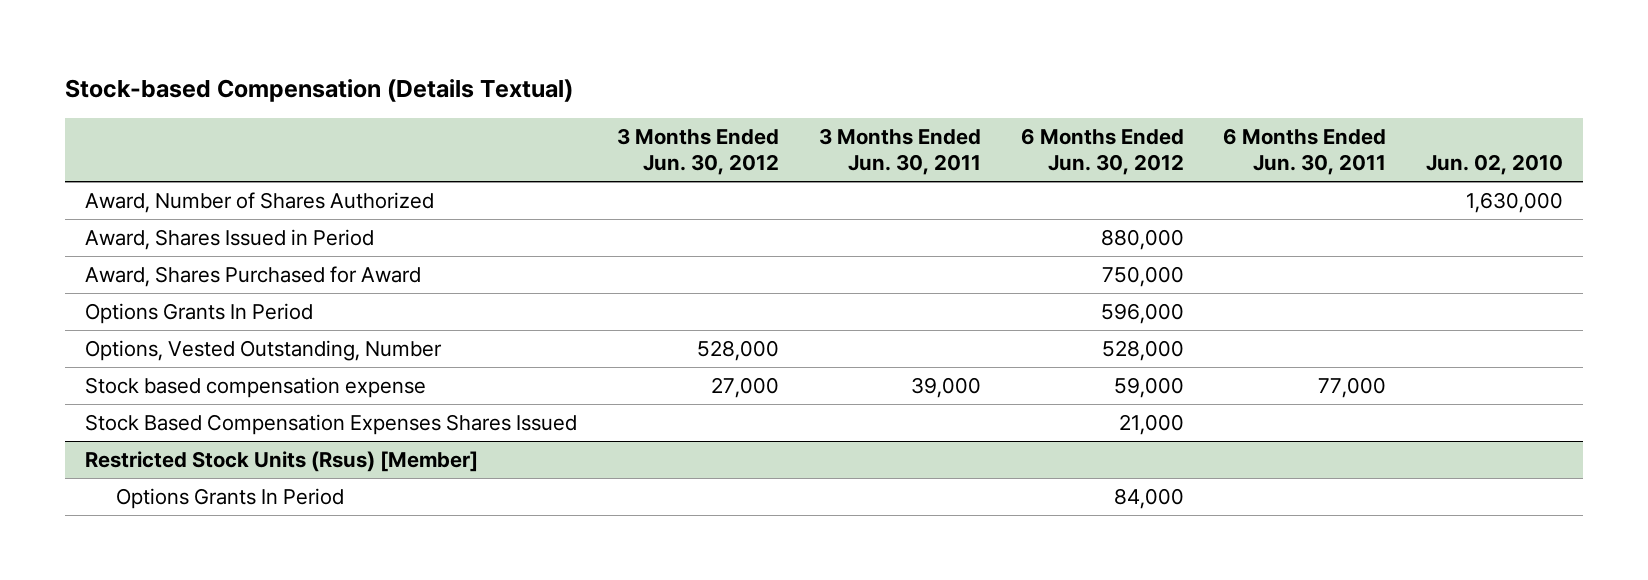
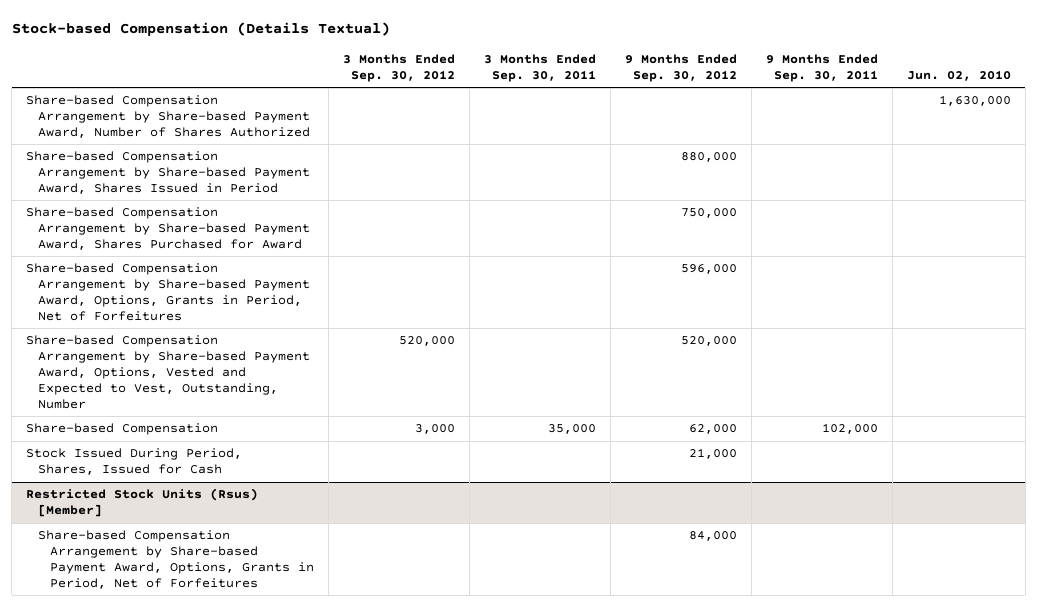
[616,127,779,176] 3 Months Ended Jun. 30, 2012 -> none
[818,127,981,176] 3 Months Ended Jun. 30, 2011 -> none
[1020,127,1184,176] 6 Months Ended Jun. 30, 2012 -> none
[1223,127,1387,176] 6 Months Ended Jun. 30, 2011 -> none
none -> [342,53,455,82] 3 Months Ended Sep. 30, 2012
none -> [483,53,596,82] 3 Months Ended Sep. 30, 2011
none -> [624,53,737,82] 9 Months Ended Sep. 30, 2012
none -> [765,53,878,82] 9 Months Ended Sep. 30, 2011
[84,191,434,213] Award, Number of Shares Authorized -> [26,95,311,139] Share-based Compensation Arrangement by Share-based Payment Award, Number of Shares Authorized
[84,228,374,250] Award, Shares Issued in Period -> [26,151,311,195] Share-based Compensation Arrangement by Share-based Payment Award, Shares Issued in Period
[84,265,421,287] Award, Shares Purchased for Award -> [26,207,311,251] Share-based Compensation Arrangement by Share-based Payment Award, Shares Purchased for Award
[84,302,313,324] Options Grants In Period -> [26,263,311,321] Share-based Compensation Arrangement by Share-based Payment Award, Options, Grants in Period, Net of Forfeitures
[84,339,442,361] Options, Vested Outstanding, Number -> [26,335,311,409] Share-based Compensation Arrangement by Share-based Payment Award, Options, Vested and Expected to Vest, Outstanding, Number
[84,376,426,398] Stock based compensation expense -> [26,423,219,436] Share-based Compensation
[84,413,577,435] Stock Based Compensation Expenses Shares Issued -> [26,448,243,476] Stock Issued During Period, Shares, Issued for Cash
[116,487,345,509] Options Grants In Period -> [38,530,314,589] Share-based Compensation Arrangement by Share-based Payment Award, Options, Grants in Period, Net of Forfeitures

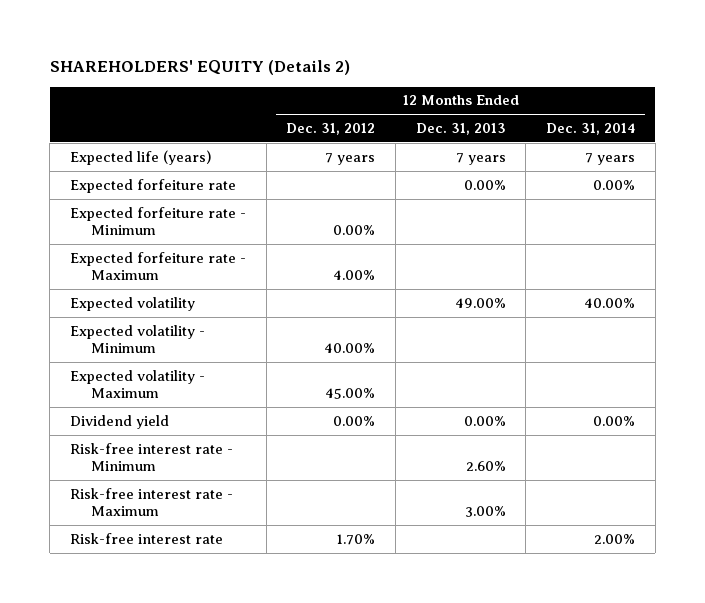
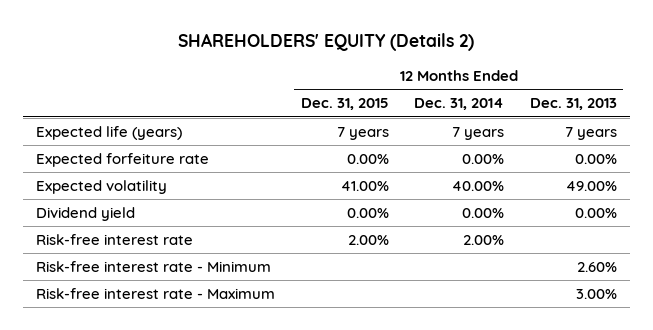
[286,122,376,135] Dec. 31, 2012 -> none
none -> [300,98,389,111] Dec. 31, 2015
[69,206,246,235] Expected forfeiture rate - Minimum -> none
[69,251,246,280] Expected forfeiture rate - Maximum -> none
[69,324,205,353] Expected volatility - Minimum -> none
[69,369,205,398] Expected volatility - Maximum -> none
[69,532,223,544] Risk-free interest rate -> [35,234,193,246] Risk-free interest rate

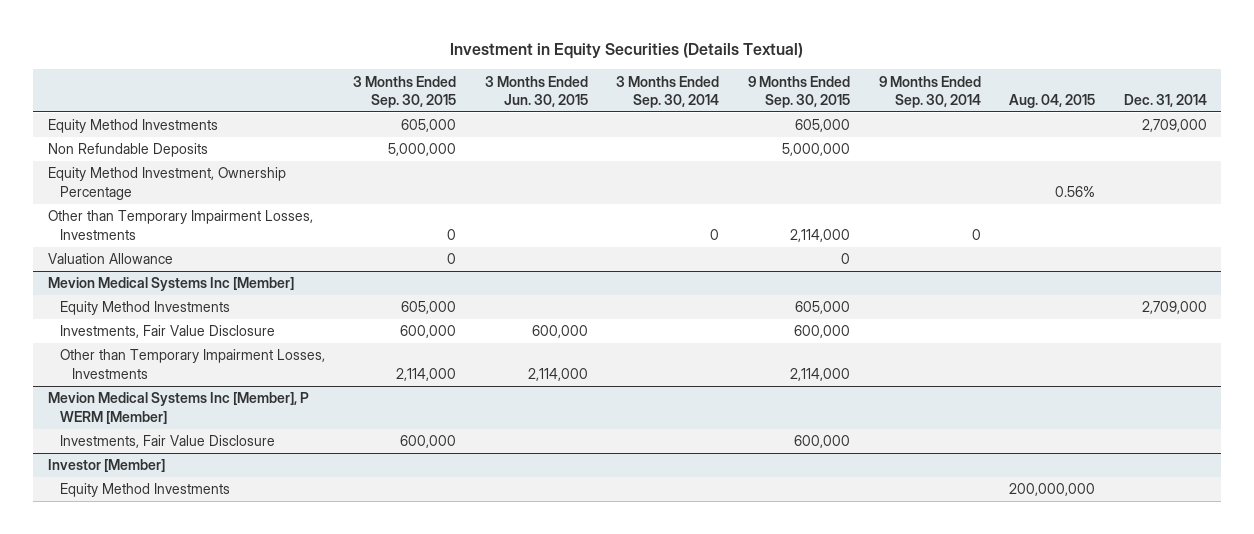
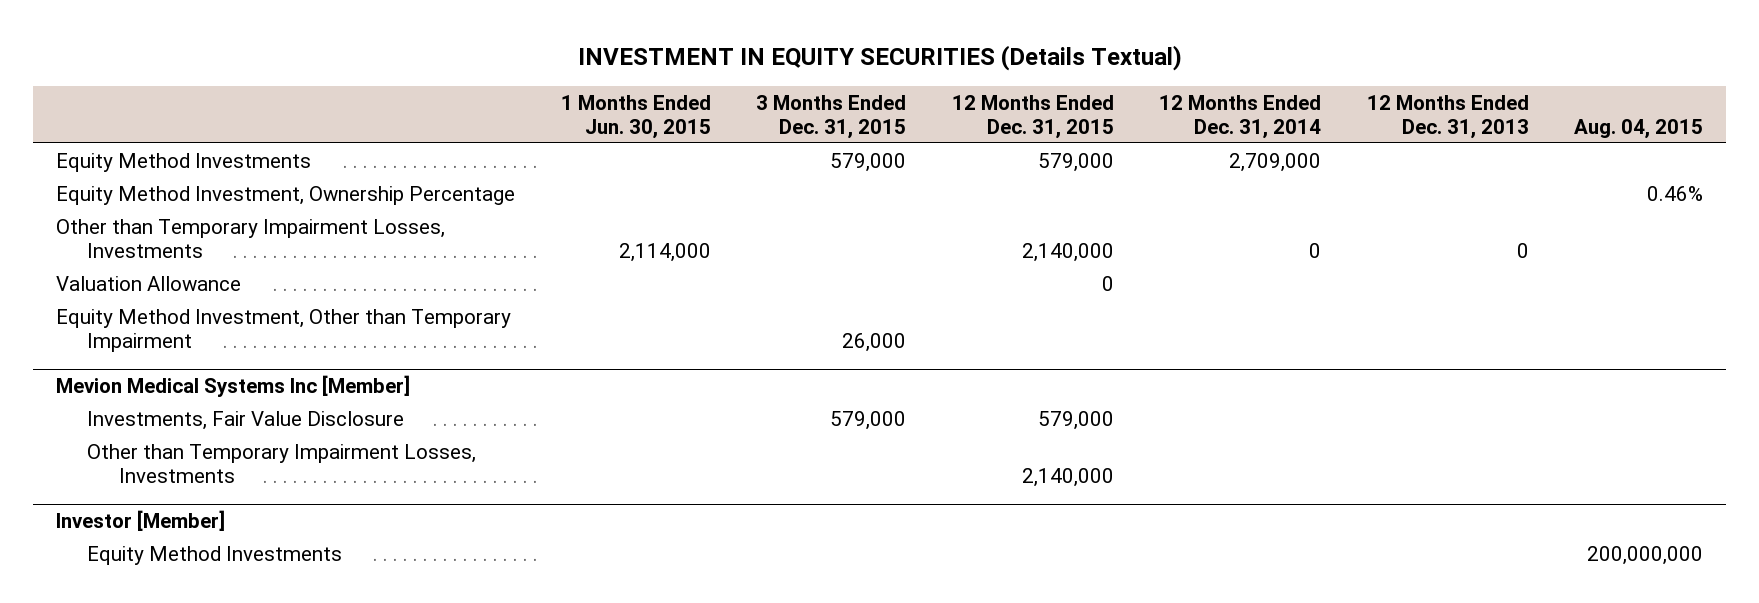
[450,43,804,60] Investment in Equity Securities (Details Textual) -> [577,45,1182,72] INVESTMENT IN EQUITY SECURITIES (Details Textual)
[353,75,457,108] 3 Months Ended Sep. 30, 2015 -> none
[484,75,588,107] 3 Months Ended Jun. 30, 2015 -> none
[616,75,720,108] 3 Months Ended Sep. 30, 2014 -> none
[748,75,851,108] 9 Months Ended Sep. 30, 2015 -> none
[878,75,981,108] 9 Months Ended Sep. 30, 2014 -> none
[1123,93,1207,107] Dec. 31, 2014 -> none
none -> [560,94,711,139] 1 Months Ended Jun. 30, 2015
none -> [756,94,907,139] 3 Months Ended Dec. 31, 2015
none -> [951,94,1114,139] 12 Months Ended Dec. 31, 2015
none -> [1159,94,1322,139] 12 Months Ended Dec. 31, 2014
none -> [1366,94,1529,139] 12 Months Ended Dec. 31, 2013
[47,143,208,158] Non Refundable Deposits -> none
[1055,185,1096,197] 0.56% -> [1647,185,1704,201] 0.46%
none -> [55,308,511,352] Equity Method Investment, Other than Temporary Impairment
[59,301,230,316] Equity Method Investments -> none
[47,392,309,424] Mevion Medical Systems Inc [Member], P WERM [Member] -> none
[59,435,275,449] Investments, Fair Value Disclosure -> none

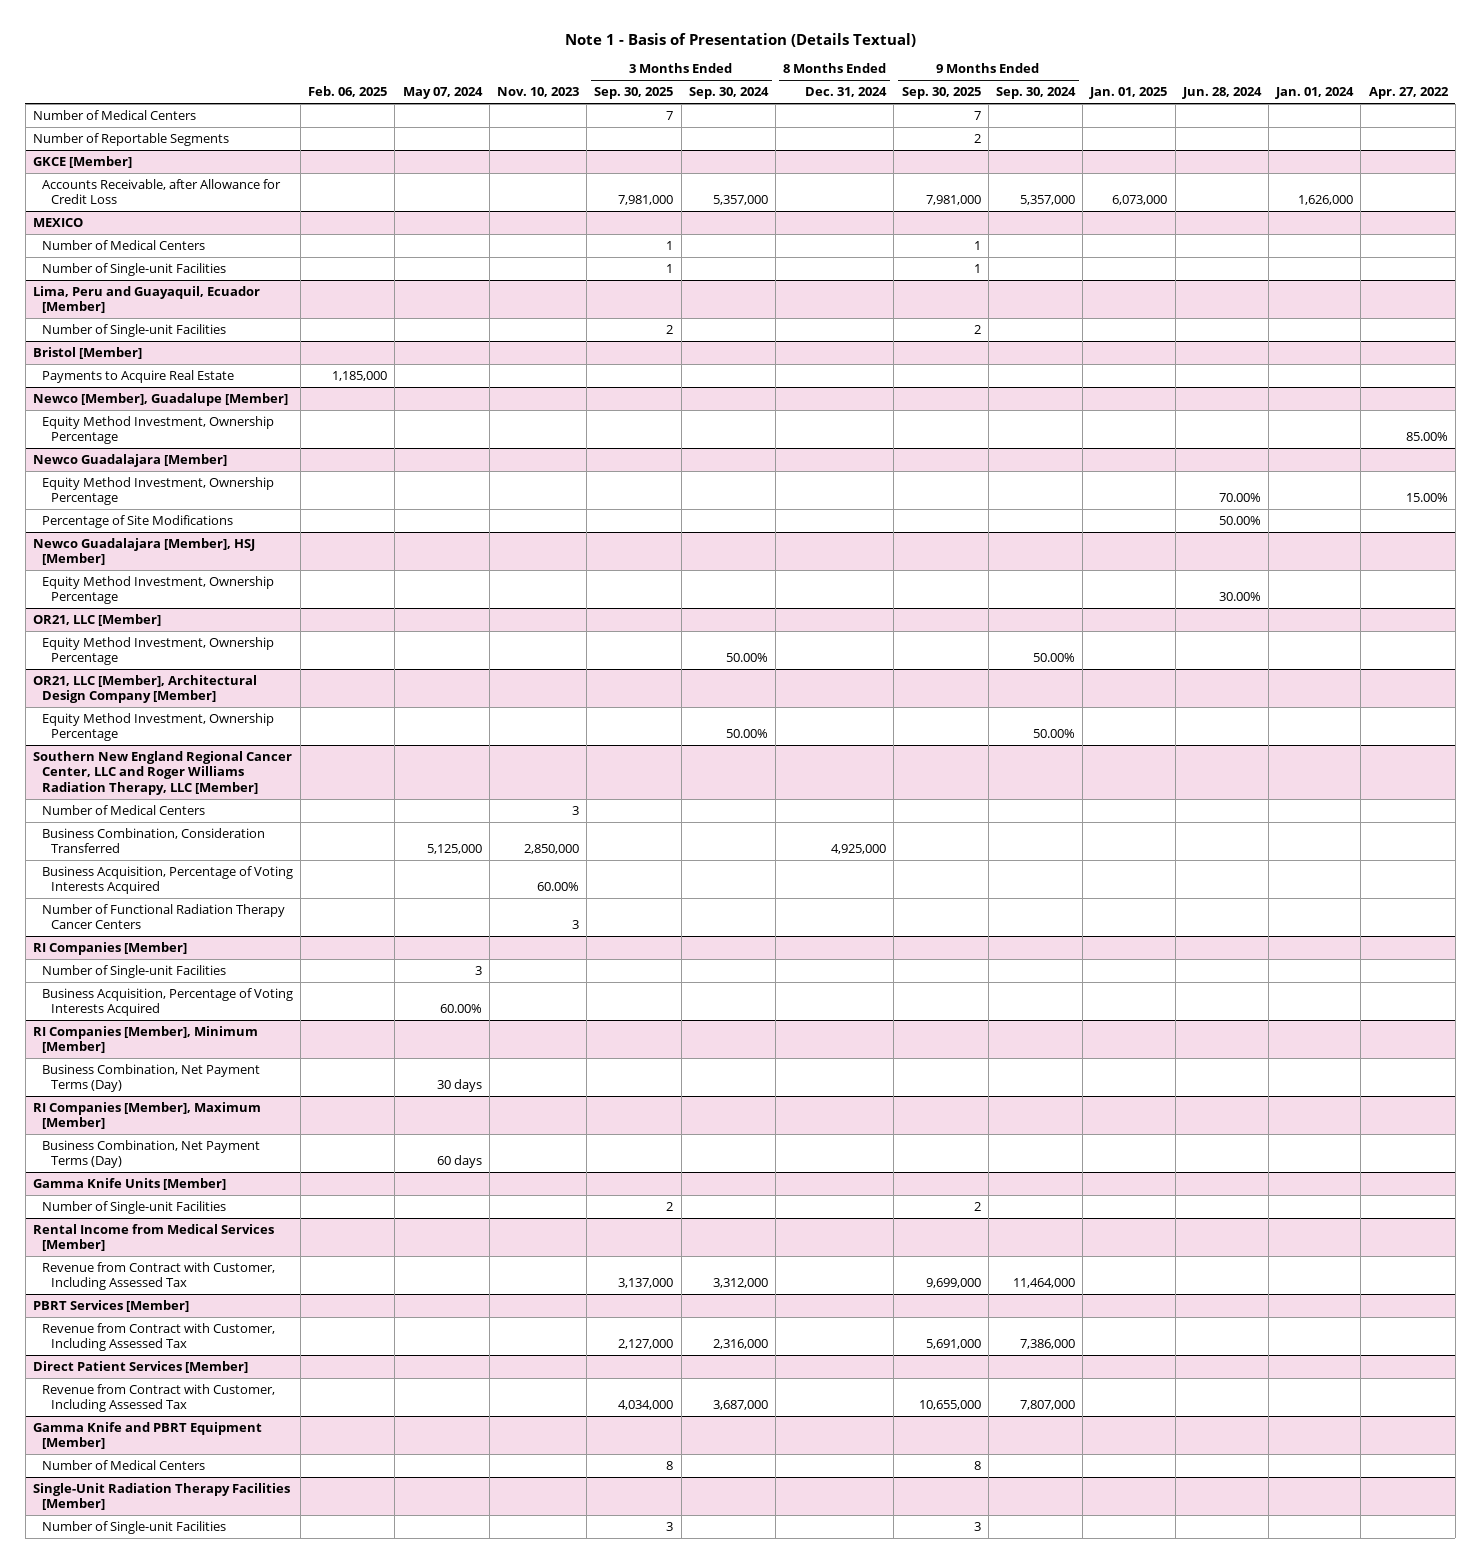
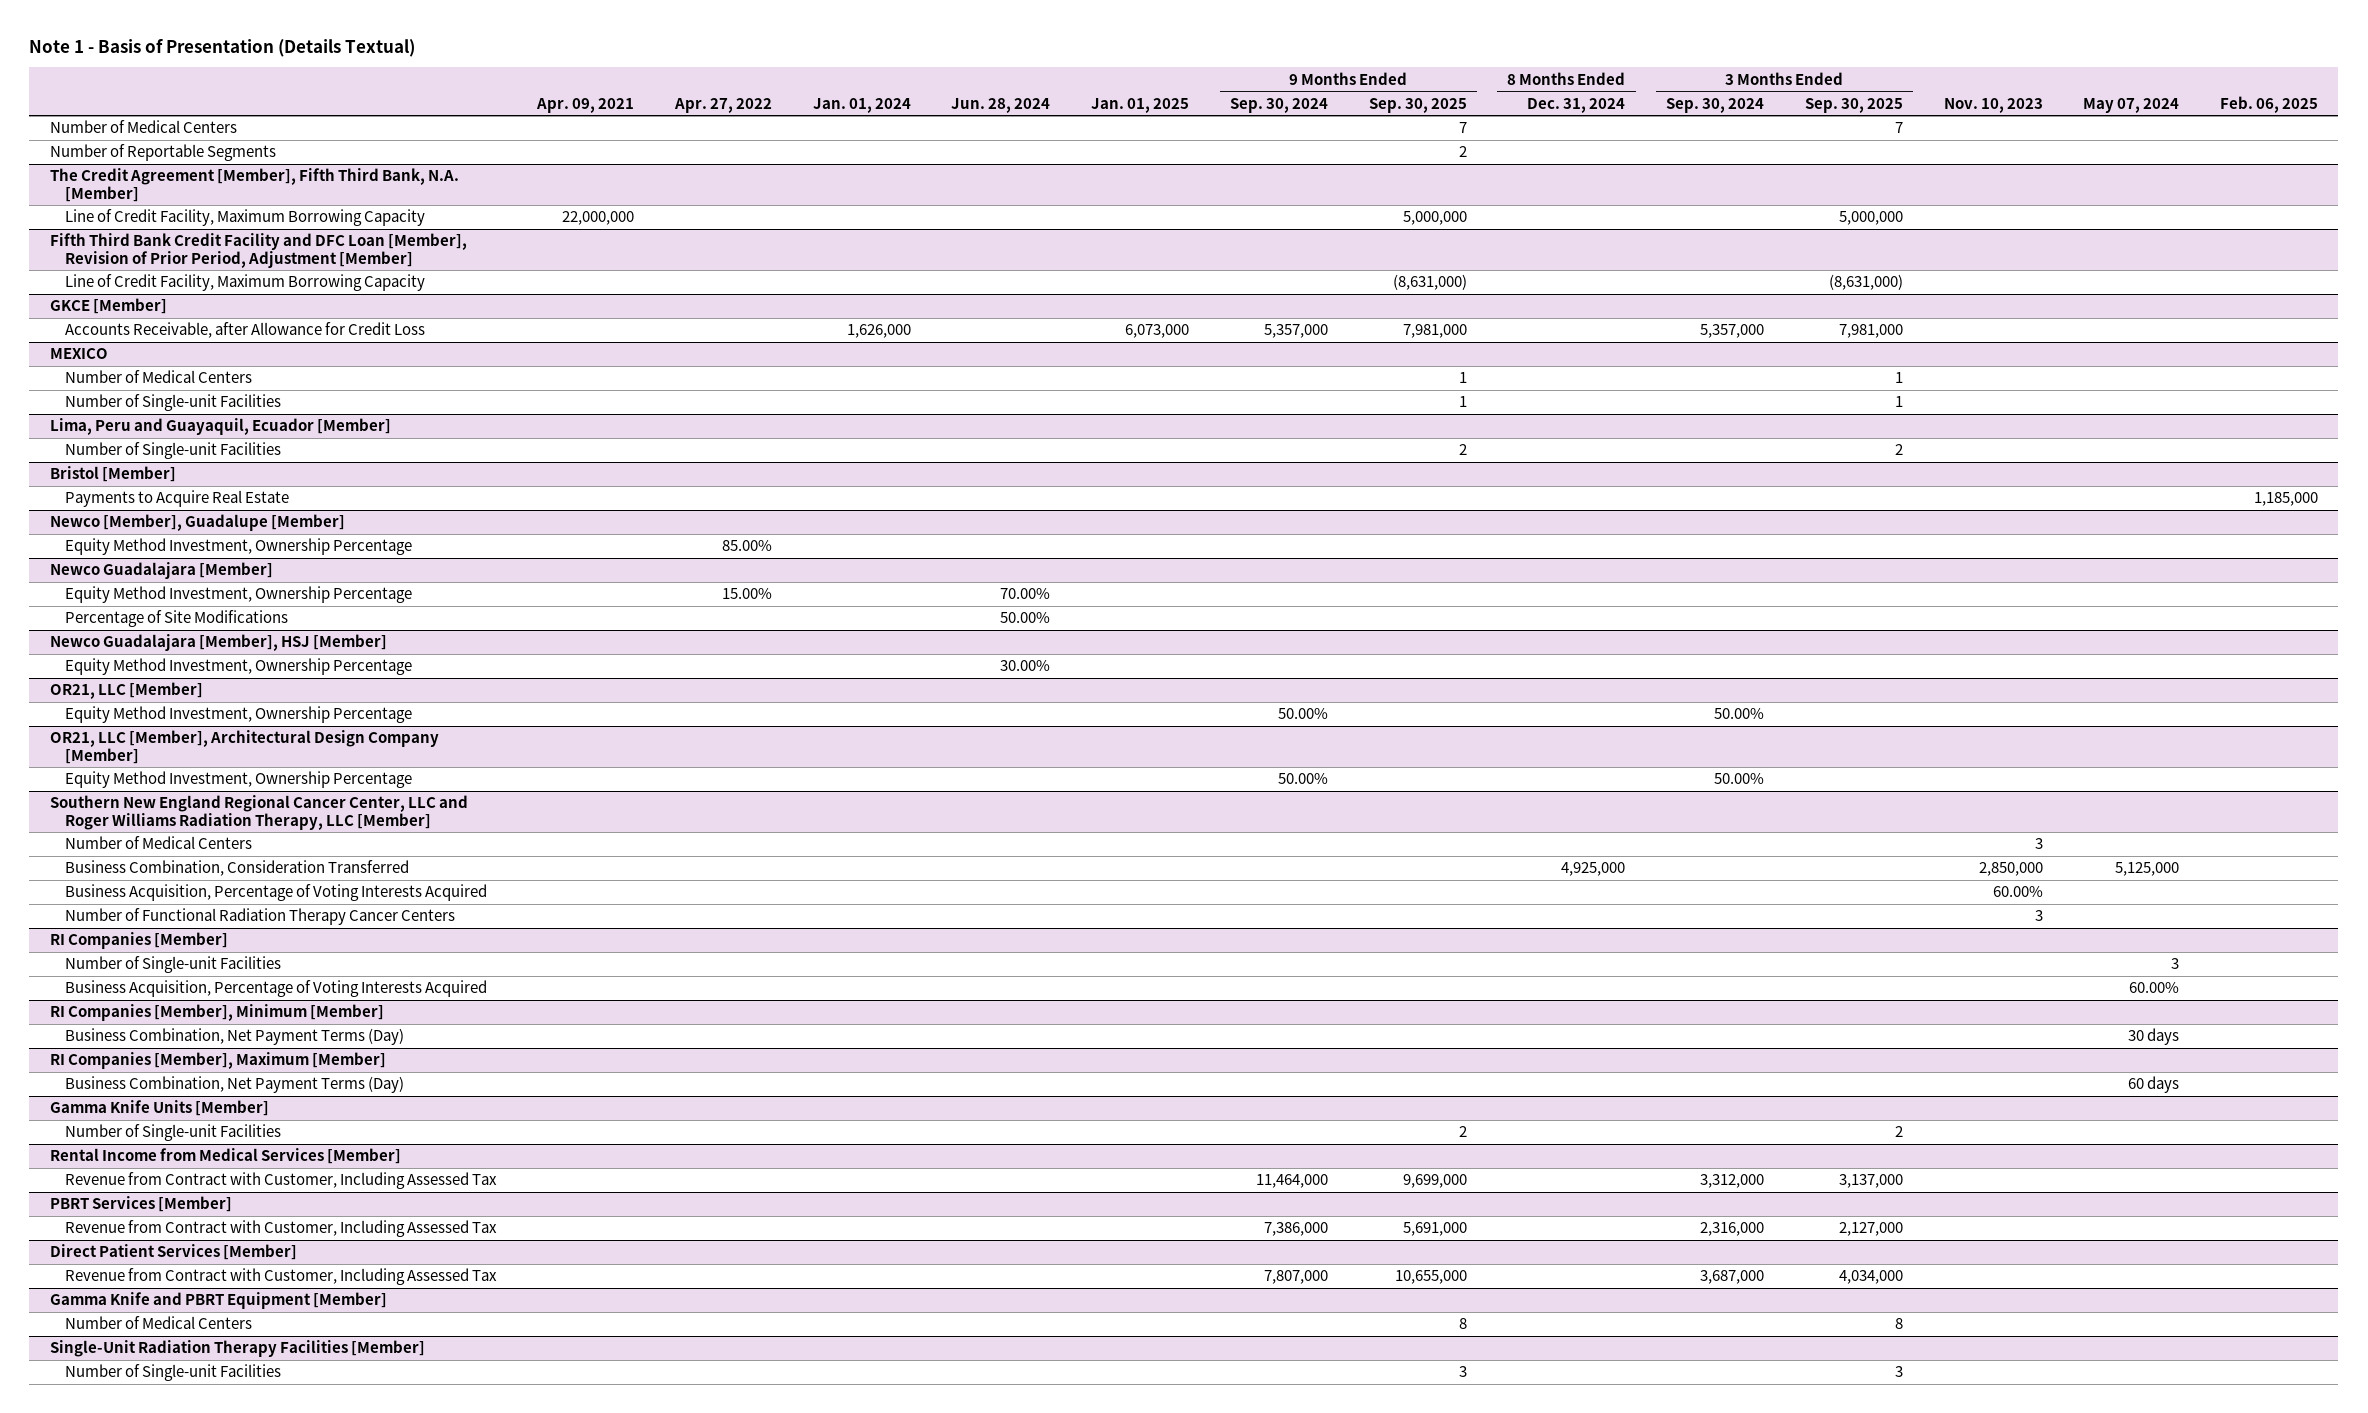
none -> [536,97,635,113] Apr. 09, 2021
none -> [49,168,459,202] The Credit Agreement [Member], Fifth Third Bank, N.A. [Member]
none -> [65,209,426,227] Line of Credit Facility, Maximum Borrowing Capacity
none -> [49,233,467,268] Fifth Third Bank Credit Facility and DFC Loan [Member], Revision of Prior Period, Adjustment [Member]
none -> [65,274,426,292] Line of Credit Facility, Maximum Borrowing Capacity

